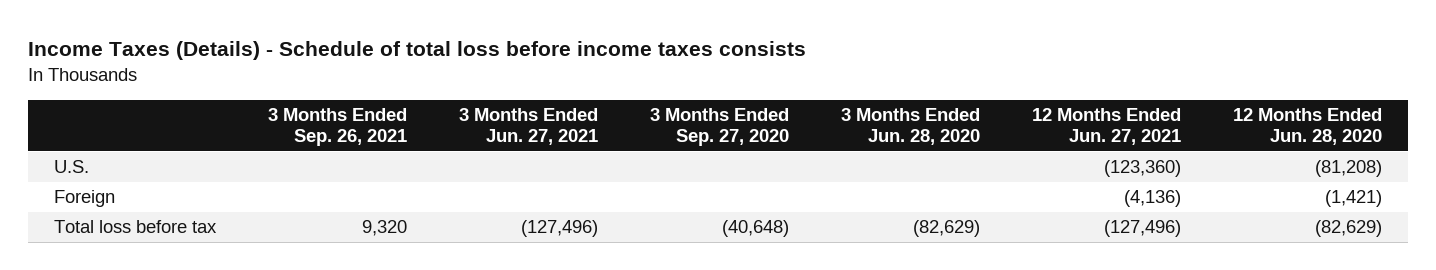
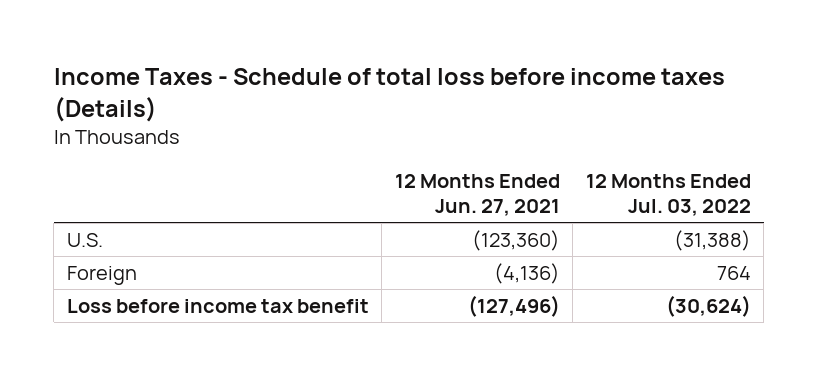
[27,41,806,61] Income Taxes (Details) - Schedule of total loss before income taxes consists -> [53,68,725,122] Income Taxes - Schedule of total loss before income taxes (Details)
[267,107,407,147] 3 Months Ended Sep. 26, 2021 -> none
[458,107,598,146] 3 Months Ended Jun. 27, 2021 -> none
[649,107,789,147] 3 Months Ended Sep. 27, 2020 -> none
[840,107,980,146] 3 Months Ended Jun. 28, 2020 -> none
[1232,107,1382,146] 12 Months Ended Jun. 28, 2020 -> none
none -> [585,174,751,217] 12 Months Ended Jul. 03, 2022
[53,220,217,234] Total loss before tax -> [66,299,369,314] Loss before income tax benefit

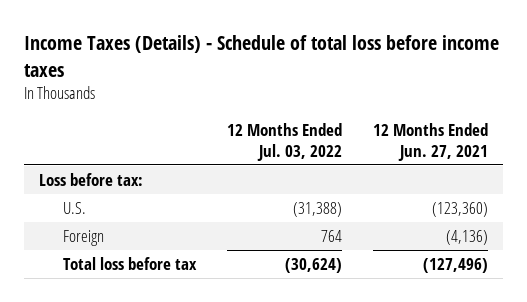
[53,68,725,122] Income Taxes - Schedule of total loss before income taxes (Details) -> [23,35,499,77] Income Taxes (Details) - Schedule of total loss before income taxes
none -> [39,173,144,187] Loss before tax:
[66,299,369,314] Loss before income tax benefit -> [63,257,198,271] Total loss before tax

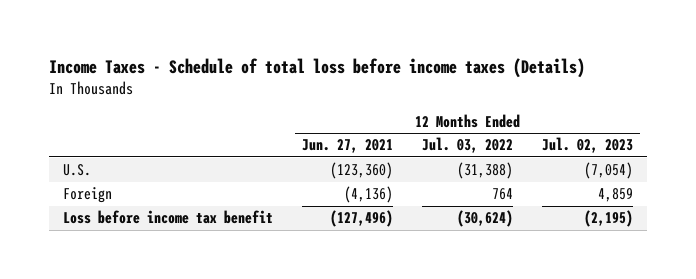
[23,35,499,77] Income Taxes (Details) - Schedule of total loss before income taxes -> [49,58,586,79] Income Taxes - Schedule of total loss before income taxes (Details)
none -> [541,137,633,154] Jul. 02, 2023
[39,173,144,187] Loss before tax: -> none
[63,257,198,271] Total loss before tax -> [63,210,274,225] Loss before income tax benefit

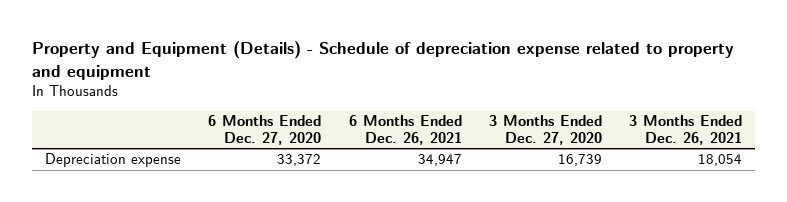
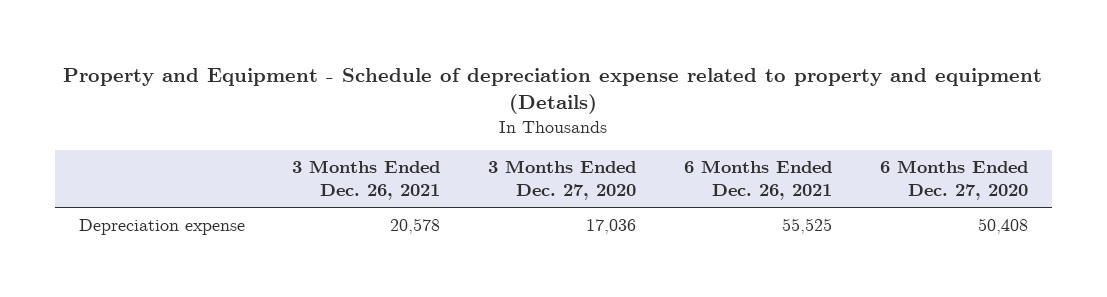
[31,41,734,80] Property and Equipment (Details) - Schedule of depreciation expense related to property and equipment -> [63,67,1043,115] Property and Equipment - Schedule of depreciation expense related to property and equipment (Details)
[277,154,322,167] 33,372 -> [978,218,1029,235] 50,408
[417,154,462,167] 34,947 -> [782,218,833,235] 55,525
[557,154,602,167] 16,739 -> [586,219,637,235] 17,036
[697,154,742,167] 18,054 -> [390,218,441,235] 20,578

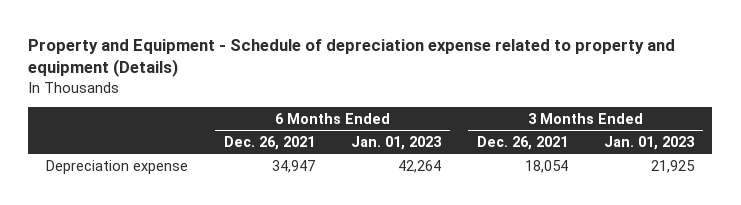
[488,160,637,201] 3 Months Ended Dec. 27, 2020 -> none
[880,160,1029,201] 6 Months Ended Dec. 27, 2020 -> none
none -> [351,135,443,150] Jan. 01, 2023
none -> [604,135,696,150] Jan. 01, 2023
[390,218,441,235] 20,578 -> [525,159,569,173] 18,054
[782,218,833,235] 55,525 -> [272,159,316,173] 34,947

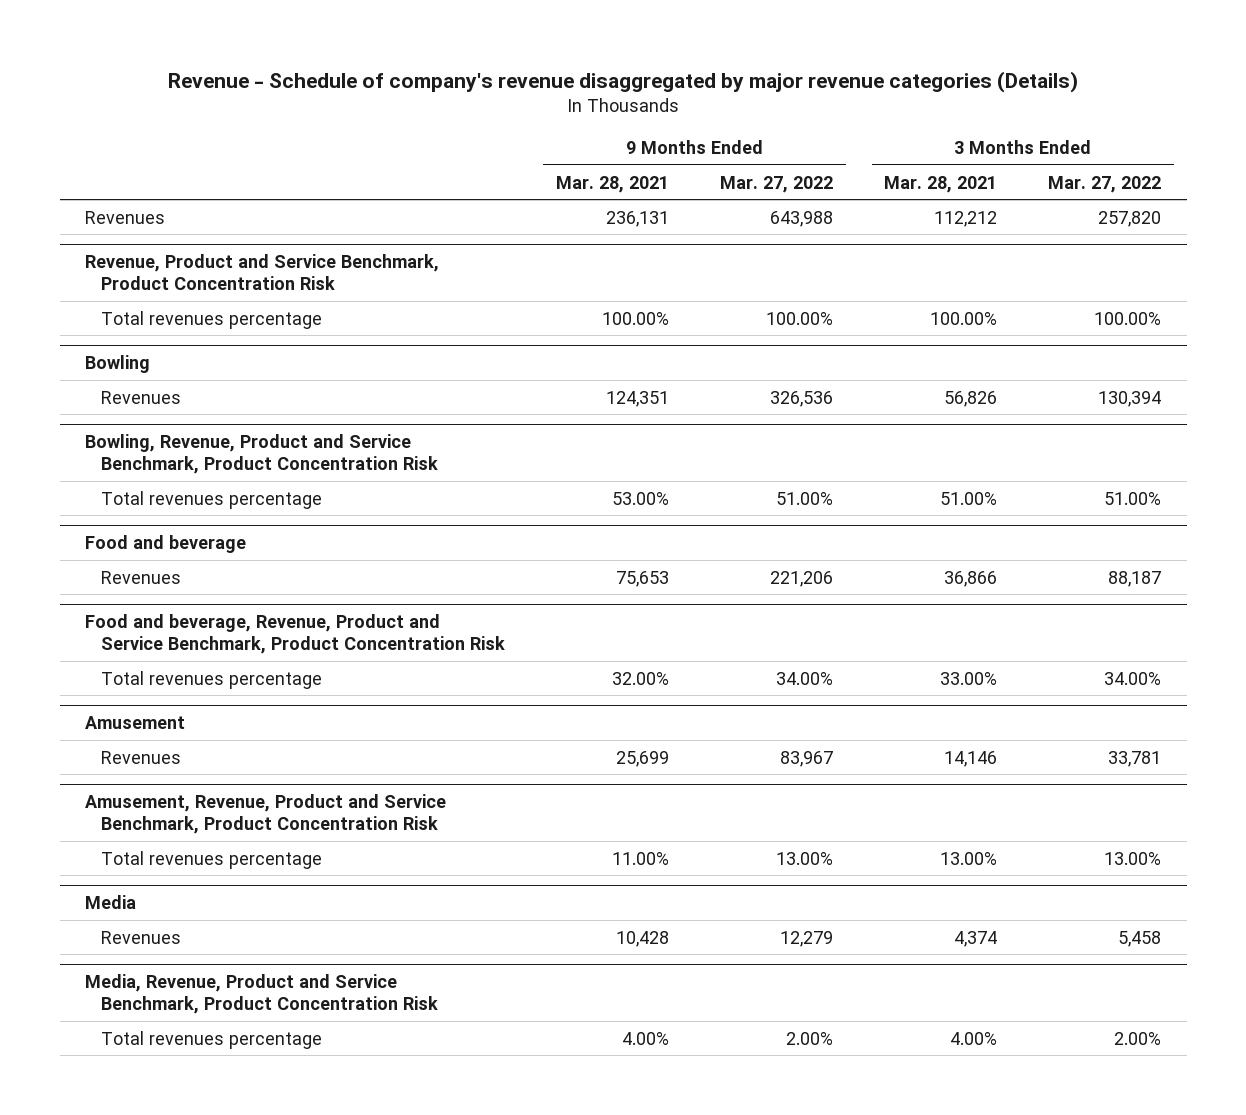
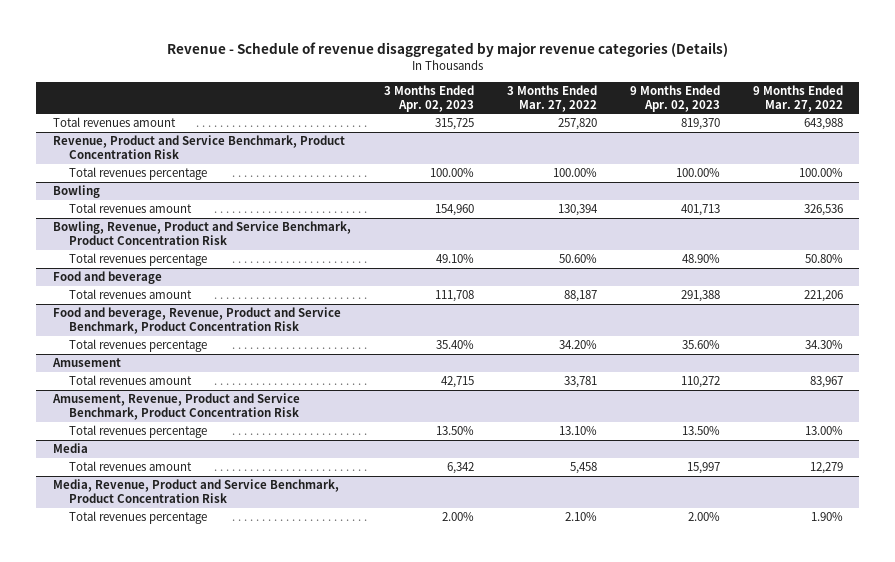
[168,70,1079,93] Revenue - Schedule of company's revenue disaggregated by major revenue categories (Details) -> [166,42,728,58] Revenue - Schedule of revenue disaggregated by major revenue categories (Details)
[556,175,670,193] Mar. 28, 2021 -> none
[884,175,998,193] Mar. 28, 2021 -> none
none -> [383,85,474,112] 3 Months Ended Apr. 02, 2023
none -> [629,85,720,112] 9 Months Ended Apr. 02, 2023
[85,210,166,224] Revenues -> [52,117,176,128] Total revenues amount
[101,390,182,404] Revenues -> [69,203,193,214] Total revenues amount
[776,491,834,505] 51.00% -> [804,254,843,264] 50.80%
[1104,491,1162,505] 51.00% -> [558,254,597,264] 50.60%
[101,570,182,584] Revenues -> [69,289,193,300] Total revenues amount
[776,671,834,685] 34.00% -> [804,340,843,350] 34.30%
[1104,671,1162,685] 34.00% -> [558,340,597,350] 34.20%
[101,750,182,764] Revenues -> [69,375,193,386] Total revenues amount
[1104,851,1162,865] 13.00% -> [558,426,597,436] 13.10%
[101,930,182,944] Revenues -> [69,461,193,472] Total revenues amount
[786,1031,834,1045] 2.00% -> [810,512,843,522] 1.90%
[1114,1031,1162,1045] 2.00% -> [564,512,597,522] 2.10%

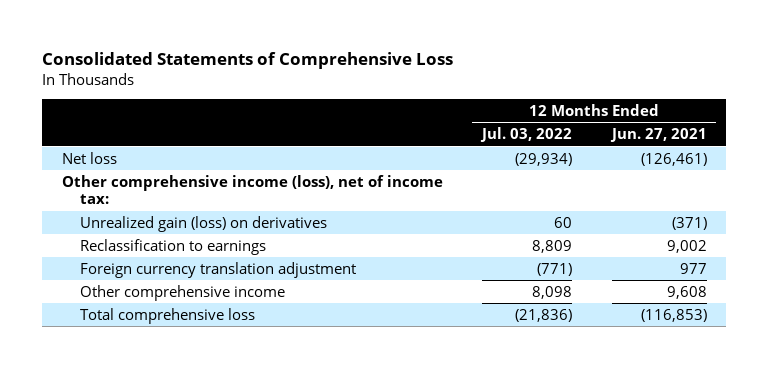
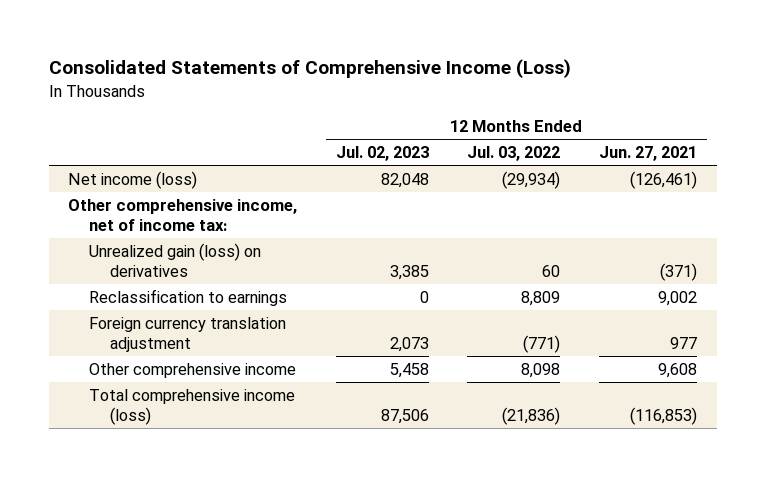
[41,51,453,69] Consolidated Statements of Comprehensive Loss -> [48,59,571,79] Consolidated Statements of Comprehensive Income (Loss)
none -> [335,146,429,162] Jul. 02, 2023
[61,151,117,164] Net loss -> [67,170,197,189] Net income (loss)
[61,174,443,205] Other comprehensive income (loss), net of income tax: -> [67,198,297,231] Other comprehensive income, net of income tax:
[79,307,255,324] Total comprehensive loss -> [89,388,296,425] Total comprehensive income (loss)

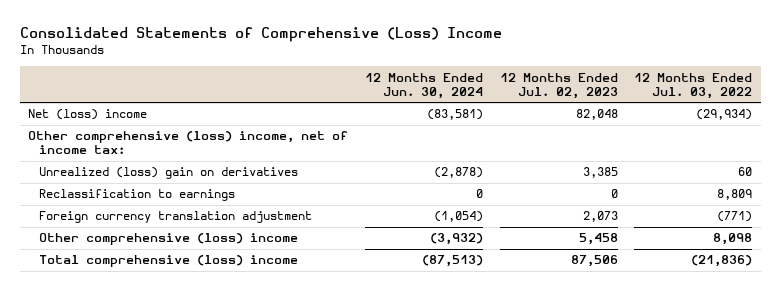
[48,59,571,79] Consolidated Statements of Comprehensive Income (Loss) -> [19,27,502,43] Consolidated Statements of Comprehensive (Loss) Income
[599,146,698,162] Jun. 27, 2021 -> none
none -> [364,72,483,99] 12 Months Ended Jun. 30, 2024
[67,170,197,189] Net income (loss) -> [28,109,148,121] Net (loss) income
[67,198,297,231] Other comprehensive income, net of income tax: -> [28,131,349,155] Other comprehensive (loss) income, net of income tax:
[89,242,262,277] Unrealized gain (loss) on derivatives -> [38,167,298,180] Unrealized (loss) gain on derivatives
[89,362,297,378] Other comprehensive income -> [38,233,298,246] Other comprehensive (loss) income
[89,388,296,425] Total comprehensive income (loss) -> [38,255,298,268] Total comprehensive (loss) income

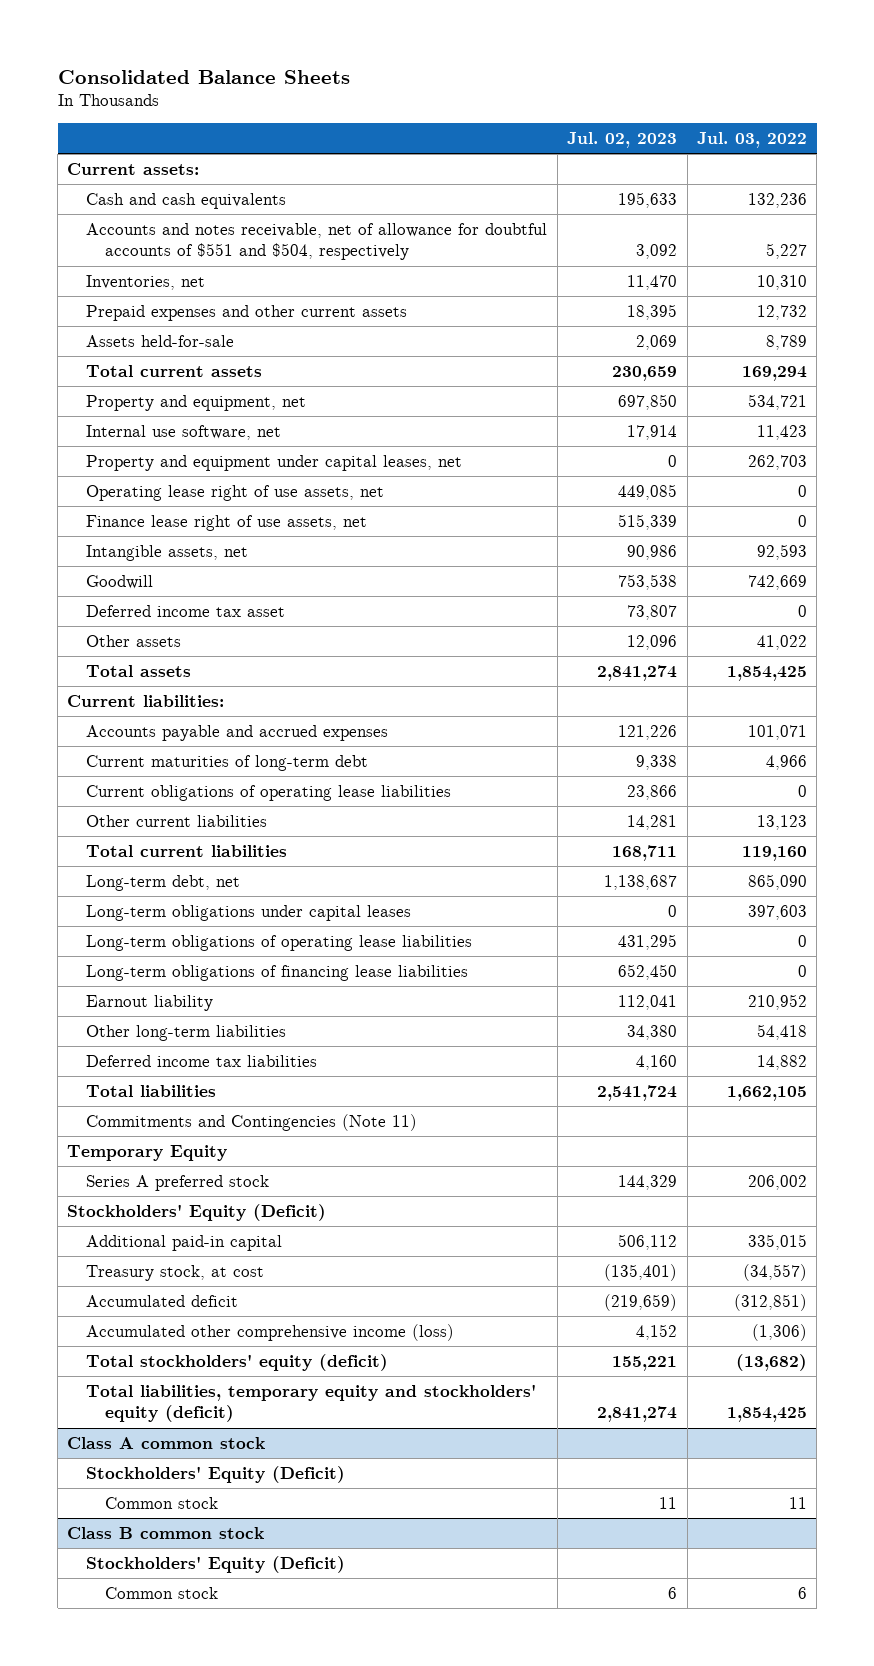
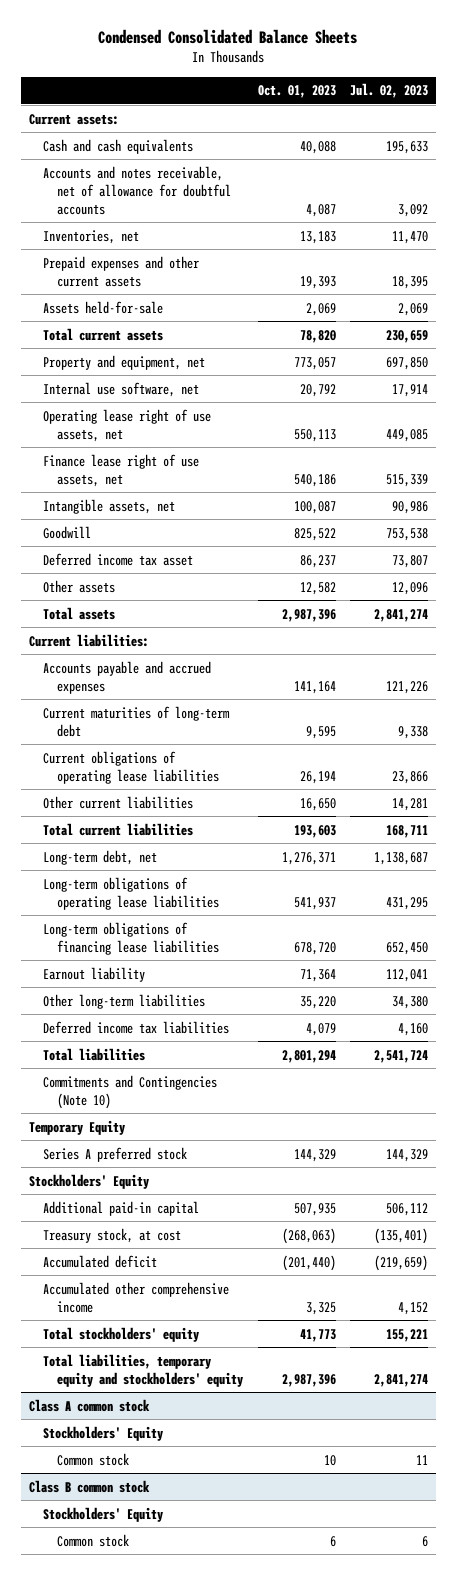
[57,69,350,84] Consolidated Balance Sheets -> [98,29,358,45] Condensed Consolidated Balance Sheets
[696,131,807,148] Jul. 03, 2022 -> none
none -> [257,85,336,99] Oct. 01, 2023
[86,222,548,261] Accounts and notes receivable, net of allowance for doubtful accounts of $551 and $504, respectively -> [42,165,231,215] Accounts and notes receivable, net of allowance for doubtful accounts
[86,454,463,471] Property and equipment under capital leases, net -> none
[86,904,412,921] Long-term obligations under capital leases -> none
[86,1113,418,1131] Commitments and Contingencies (Note 11) -> [42,1074,217,1109] Commitments and Contingencies (Note 10)
[67,1203,327,1221] Stockholders' Equity (Deficit) -> [28,1173,149,1189] Stockholders' Equity
[86,1323,455,1341] Accumulated other comprehensive income (loss) -> [42,1281,229,1313] Accumulated other comprehensive income
[86,1353,389,1371] Total stockholders' equity (deficit) -> [42,1326,199,1342] Total stockholders' equity
[86,1383,537,1423] Total liabilities, temporary equity and stockholders' equity (deficit) -> [42,1353,243,1387] Total liabilities, temporary equity and stockholders' equity
[86,1465,346,1483] Stockholders' Equity (Deficit) -> [42,1425,163,1441] Stockholders' Equity
[86,1555,346,1573] Stockholders' Equity (Deficit) -> [42,1506,163,1522] Stockholders' Equity

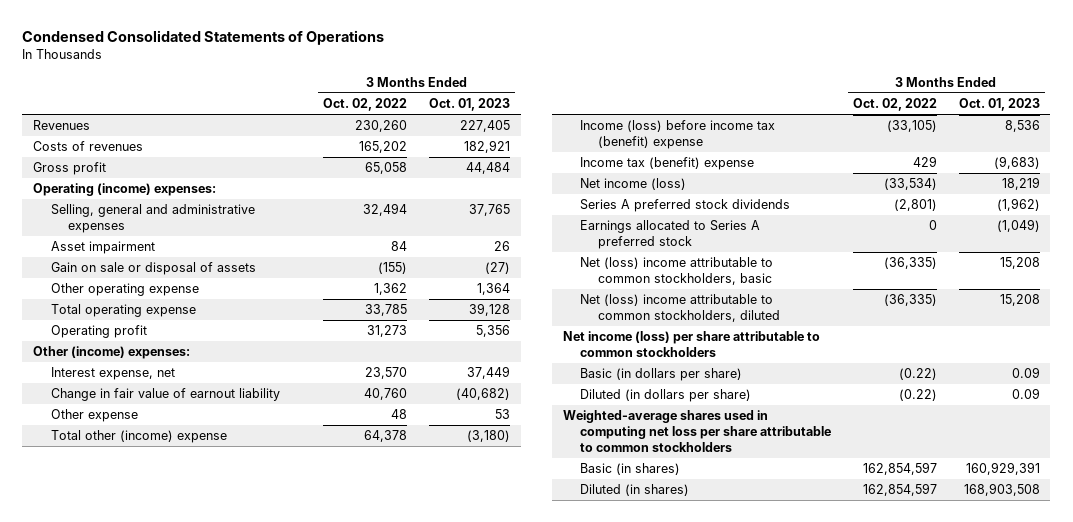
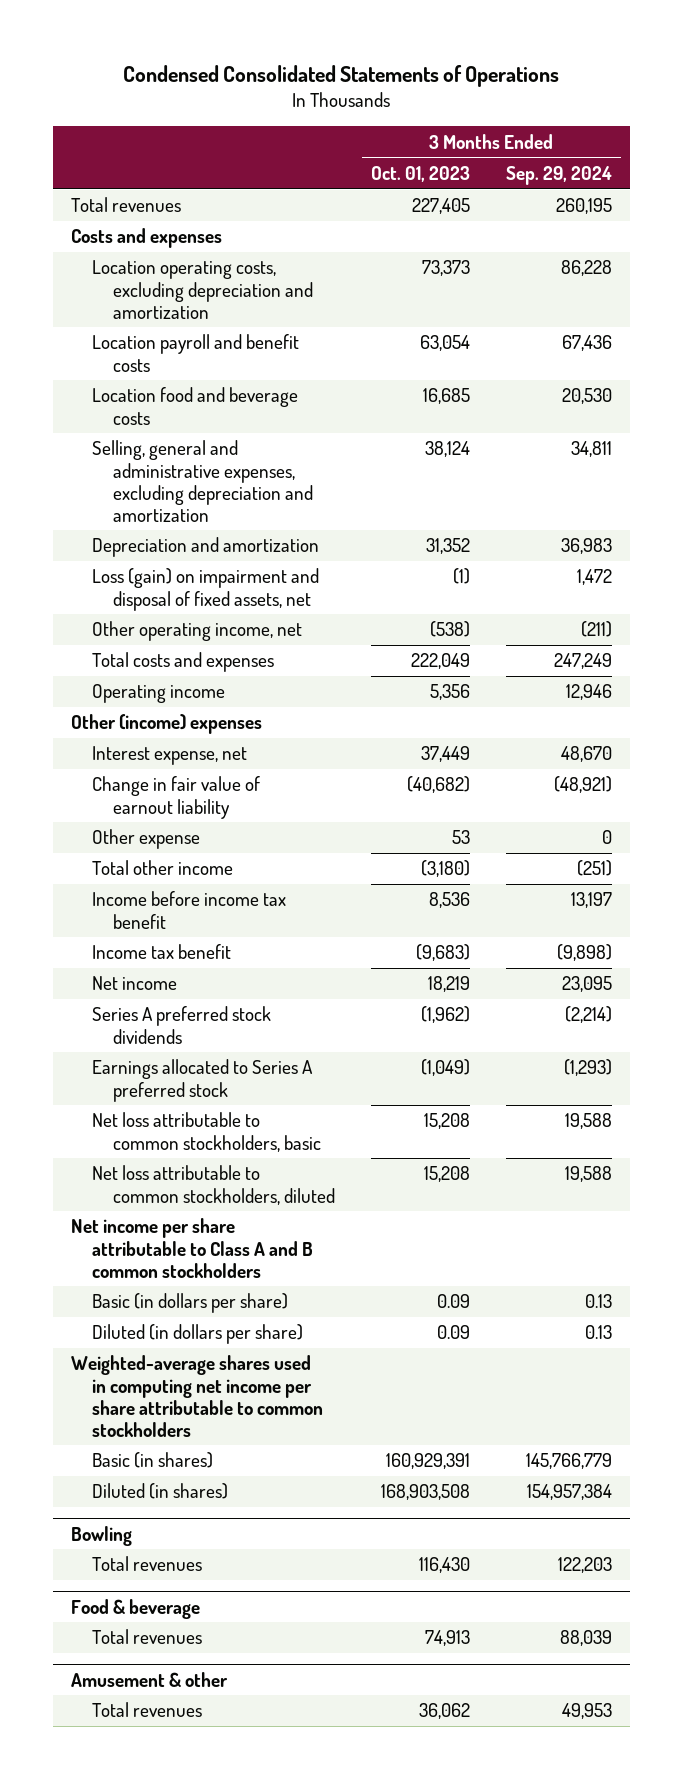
[323,98,408,112] Oct. 02, 2022 -> none
none -> [505,165,612,185] Sep. 29, 2024
[33,141,144,152] Costs of revenues -> none
[33,162,107,176] Gross profit -> none
[33,183,217,197] Operating (income) expenses: -> none
[50,241,155,255] Asset impairment -> none
[50,262,256,276] Gain on sale or disposal of assets -> none
[50,304,196,318] Total operating expense -> none
[33,120,91,131] Revenues -> [70,197,181,213] Total revenues
none -> [70,228,222,249] Costs and expenses
none -> [91,260,313,319] Location operating costs, excluding depreciation and amortization
none -> [91,334,299,372] Location payroll and benefit costs
none -> [91,387,298,425] Location food and beverage costs
[50,204,255,233] Selling, general and administrative expenses -> [91,440,313,522] Selling, general and administrative expenses, excluding depreciation and amortization
[468,204,510,217] 37,765 -> [424,441,470,458] 38,124
none -> [91,537,319,558] Depreciation and amortization
none -> [91,568,319,611] Loss (gain) on impairment and disposal of fixed assets, net
[50,283,199,297] Other operating expense -> [91,621,302,642] Other operating income, net
[476,283,510,296] 1,364 -> [429,621,470,638] (538)
none -> [91,652,274,673] Total costs and expenses
[50,325,147,339] Operating profit -> [91,684,225,704] Operating income
[33,346,191,360] Other (income) expenses: -> [70,714,262,735] Other (income) expenses
[50,430,227,444] Total other (income) expense -> [91,860,233,876] Total other income
[580,120,776,149] Income (loss) before income tax (benefit) expense -> [91,891,286,929] Income before income tax benefit
[580,157,755,171] Income tax (benefit) expense -> [91,944,231,960] Income tax benefit
[580,178,687,191] Net income (loss) -> [91,976,177,991] Net income
[580,257,774,285] Net (loss) income attributable to common stockholders, basic -> [91,1112,321,1152] Net loss attributable to common stockholders, basic
[580,294,780,322] Net (loss) income attributable to common stockholders, diluted -> [91,1165,335,1205] Net loss attributable to common stockholders, diluted
[562,331,820,357] Net income (loss) per share attributable to common stockholders -> [70,1218,313,1278] Net income per share attributable to Class A and B common stockholders
[562,410,832,452] Weighted-average shares used in computing net loss per share attributable to common stockholders -> [70,1355,323,1437] Weighted-average shares used in computing net income per share attributable to common stockholders
none -> [70,1525,132,1546] Bowling
none -> [91,1556,202,1572] Total revenues
none -> [70,1598,200,1619] Food & beverage
none -> [91,1629,202,1645] Total revenues
none -> [70,1671,228,1687] Amusement & other
none -> [91,1702,202,1718] Total revenues

